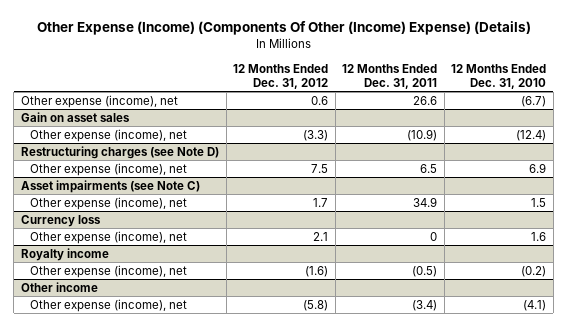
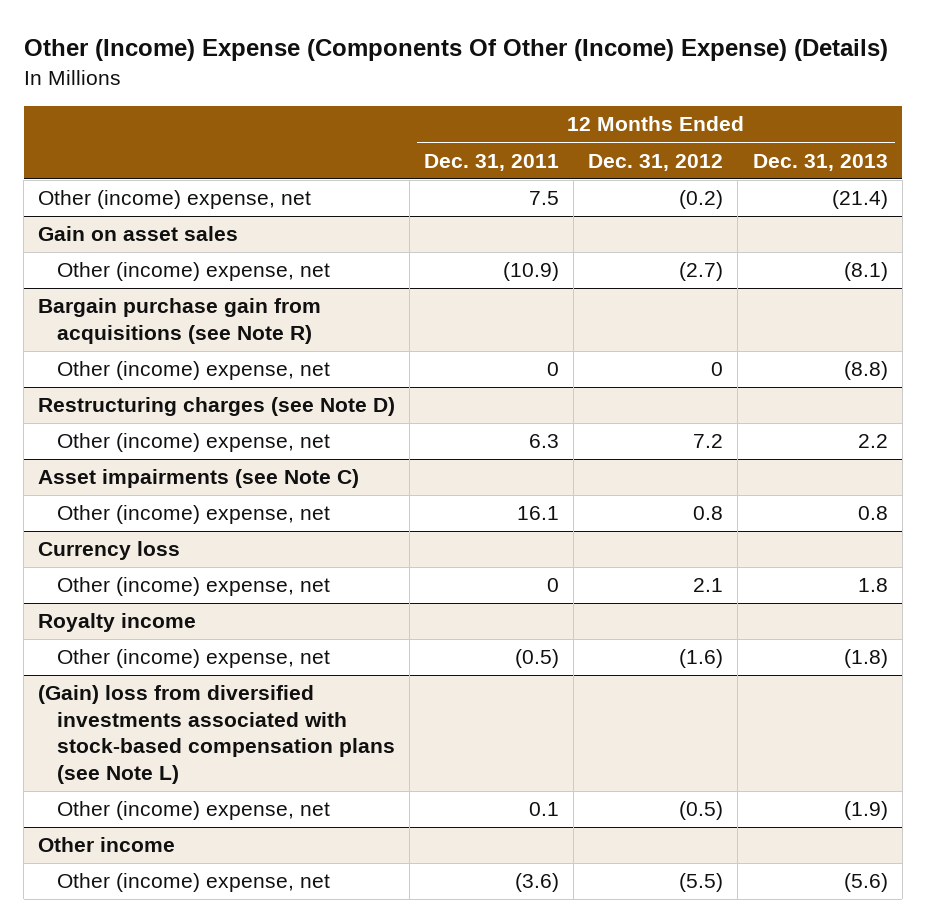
[36,21,531,36] Other Expense (Income) (Components Of Other (Income) Expense) (Details) -> [23,39,888,62] Other (Income) Expense (Components Of Other (Income) Expense) (Details)
[451,63,547,89] 12 Months Ended Dec. 31, 2010 -> none
none -> [752,153,888,171] Dec. 31, 2013
[21,94,179,108] Other expense (income), net -> [38,190,312,210] Other (income) expense, net
[311,95,329,105] 0.6 -> [679,190,724,210] (0.2)
[413,95,438,105] 26.6 -> [529,191,560,206] 7.5
[29,128,187,142] Other expense (income), net -> [57,262,331,282] Other (income) expense, net
[303,129,329,141] (3.3) -> [679,262,724,282] (2.7)
none -> [38,298,322,344] Bargain purchase gain from acquisitions (see Note R)
none -> [57,361,331,381] Other (income) expense, net
[29,162,187,176] Other expense (income), net -> [57,433,331,453] Other (income) expense, net
[311,163,329,173] 7.5 -> [693,434,724,449] 7.2
[420,163,438,173] 6.5 -> [529,434,560,449] 6.3
[29,196,187,210] Other expense (income), net -> [57,505,331,525] Other (income) expense, net
[313,197,329,207] 1.7 -> [693,506,724,521] 0.8
[413,196,438,207] 34.9 -> [517,506,560,521] 16.1
[29,230,187,244] Other expense (income), net -> [57,577,331,597] Other (income) expense, net
[29,264,187,278] Other expense (income), net -> [57,649,331,669] Other (income) expense, net
none -> [38,685,396,784] (Gain) loss from diversified investments associated with stock-based compensation plans (see Note L)
none -> [57,801,331,821] Other (income) expense, net
[29,298,187,312] Other expense (income), net -> [57,873,331,893] Other (income) expense, net
[303,299,329,311] (5.8) -> [679,873,724,893] (5.5)
[412,299,438,311] (3.4) -> [515,873,560,893] (3.6)

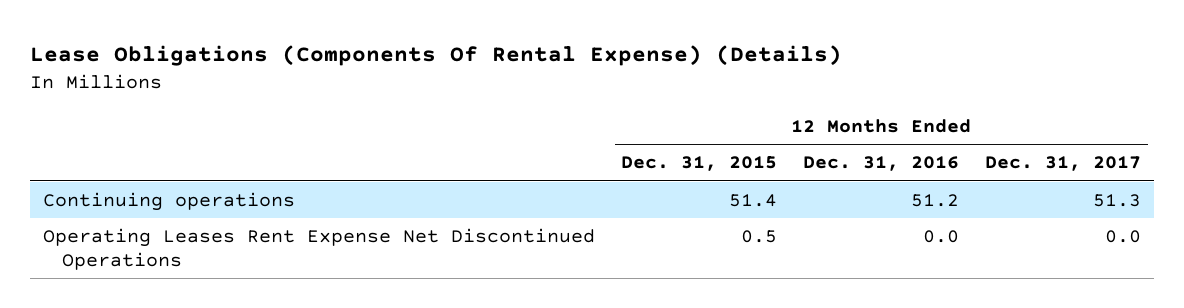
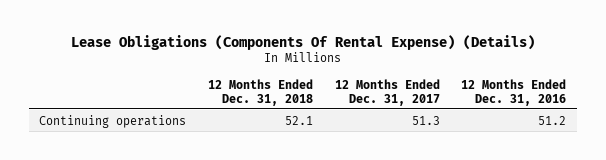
[621,156,778,172] Dec. 31, 2015 -> none
none -> [207,78,313,106] 12 Months Ended Dec. 31, 2018
[43,227,596,271] Operating Leases Rent Expense Net Discontinued Operations -> none

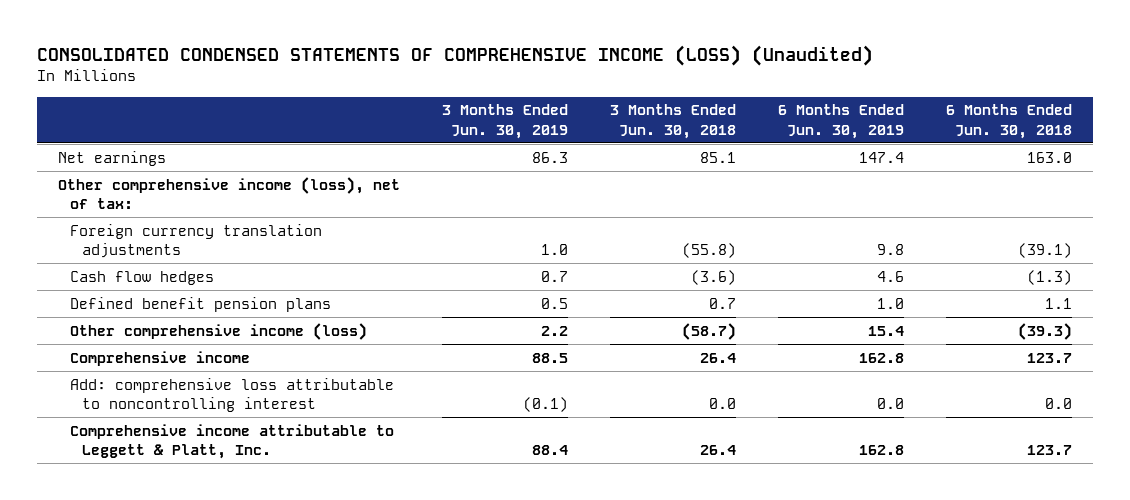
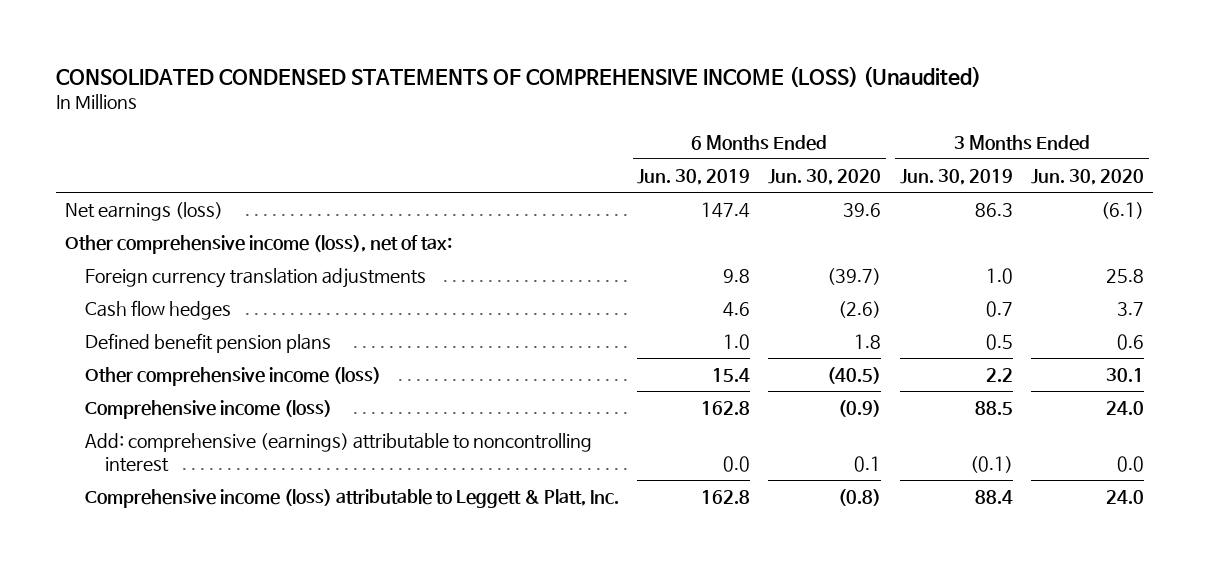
[610,104,737,139] 3 Months Ended Jun. 30, 2018 -> none
[945,104,1072,139] 6 Months Ended Jun. 30, 2018 -> none
none -> [768,169,882,186] Jun. 30, 2020
none -> [1031,169,1145,186] Jun. 30, 2020
[58,150,167,166] Net earnings -> [64,202,223,222] Net earnings (loss)
[69,350,250,366] Comprehensive income -> [84,400,332,420] Comprehensive income (loss)
[69,377,394,412] Add: comprehensive loss attributable to noncontrolling interest -> [84,433,592,473] Add: comprehensive (earnings) attributable to noncontrolling interest
[69,423,394,459] Comprehensive income attributable to Leggett & Platt, Inc. -> [84,489,619,509] Comprehensive income (loss) attributable to Leggett & Platt, Inc.

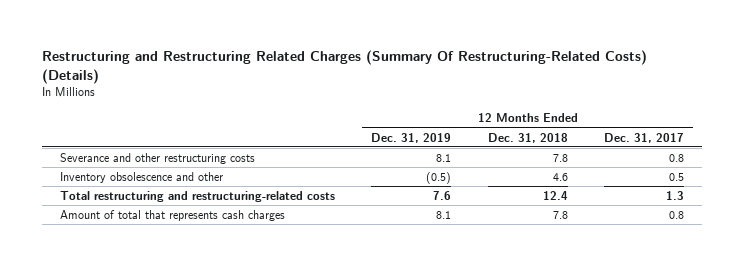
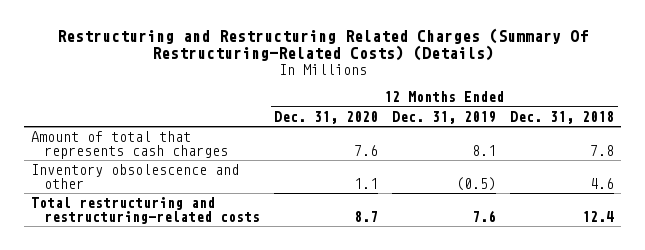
[604,132,685,143] Dec. 31, 2017 -> none
none -> [274,110,379,124] Dec. 31, 2020
[60,152,256,164] Severance and other restructuring costs -> none
[60,209,286,221] Amount of total that represents cash charges -> [30,131,229,159] Amount of total that represents cash charges

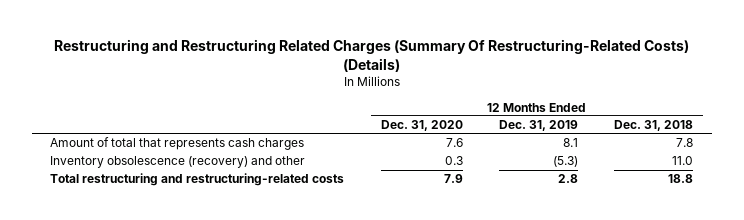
[30,164,239,189] Inventory obsolescence and other -> [50,156,306,169] Inventory obsolescence (recovery) and other
[354,177,379,189] 1.1 -> [444,156,463,166] 0.3
[456,176,497,191] (0.5) -> [553,156,579,168] (5.3)
[590,177,615,189] 4.6 -> [672,156,694,166] 11.0
[354,210,379,222] 8.7 -> [443,174,463,184] 7.9
[472,209,497,222] 7.6 -> [558,174,579,184] 2.8
[582,210,615,222] 12.4 -> [668,174,694,184] 18.8

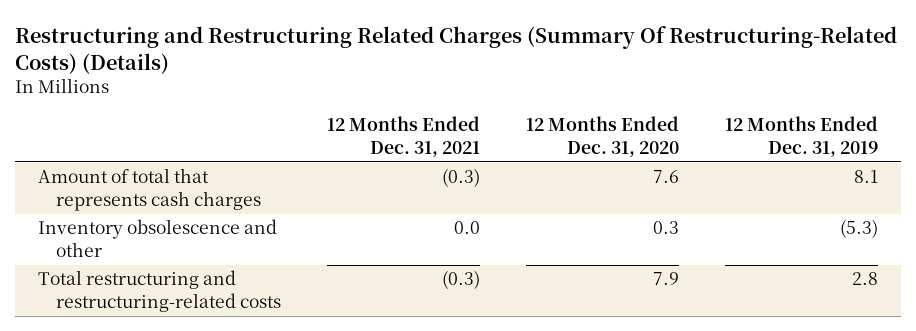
[614,120,694,132] Dec. 31, 2018 -> none
none -> [326,116,480,158] 12 Months Ended Dec. 31, 2021
[50,156,306,169] Inventory obsolescence (recovery) and other -> [38,219,278,258] Inventory obsolescence and other

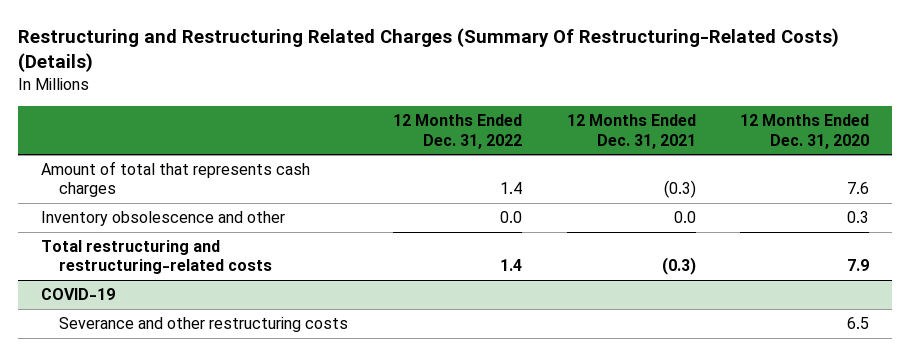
[724,116,878,158] 12 Months Ended Dec. 31, 2019 -> none
none -> [392,114,522,149] 12 Months Ended Dec. 31, 2022
none -> [40,288,115,301] COVID-19
none -> [59,317,349,333] Severance and other restructuring costs

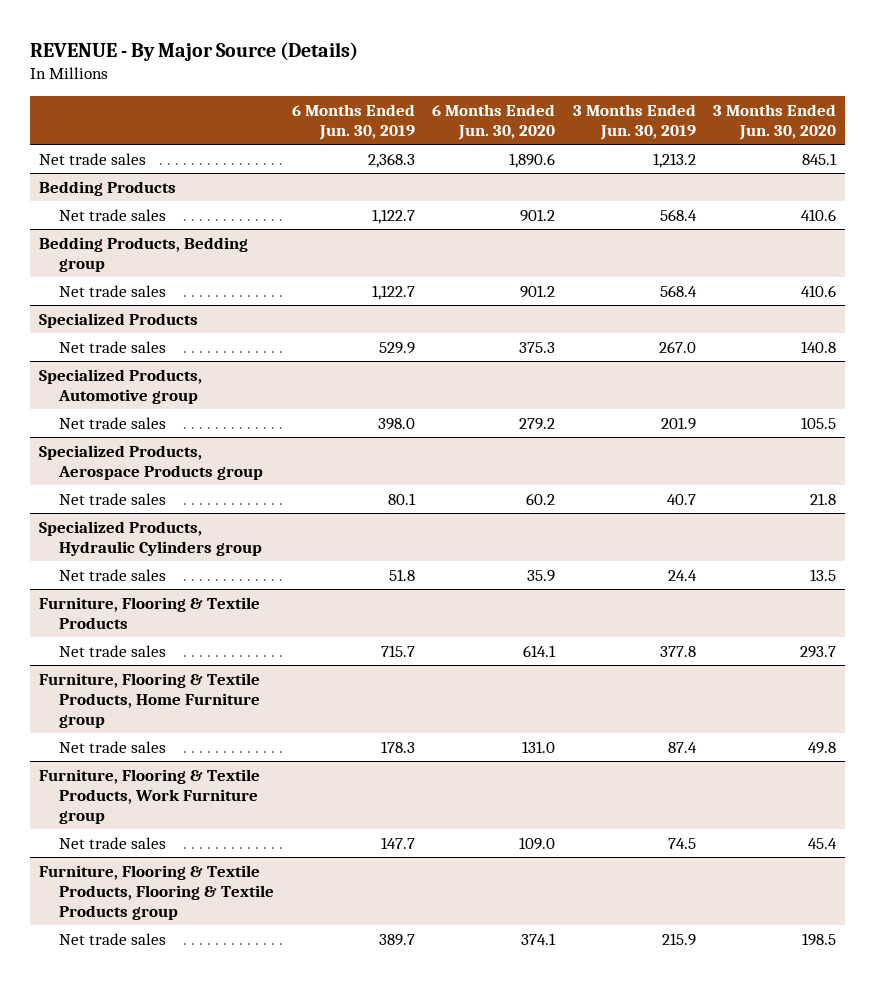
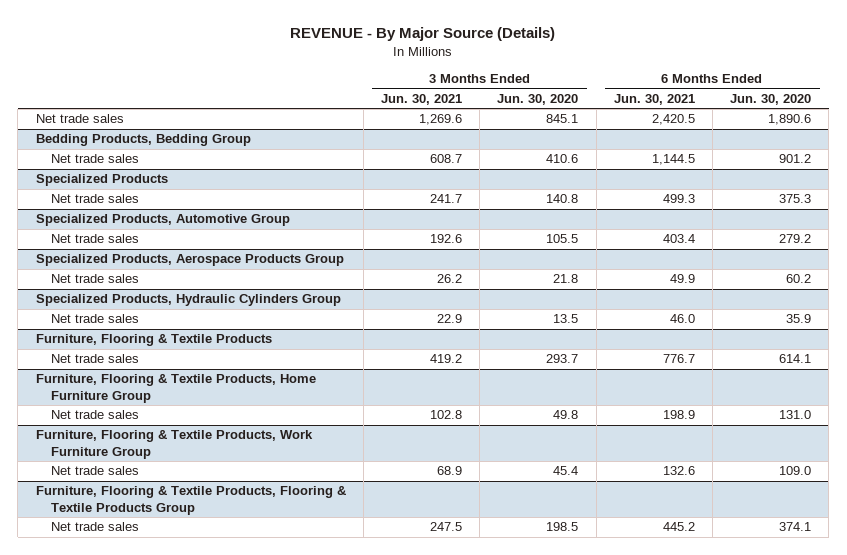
[291,104,415,140] 6 Months Ended Jun. 30, 2019 -> none
[572,104,696,140] 3 Months Ended Jun. 30, 2019 -> none
none -> [381,93,463,105] Jun. 30, 2021
none -> [613,93,695,105] Jun. 30, 2021
[38,180,176,196] Bedding Products -> none
[59,208,167,221] Net trade sales -> none
[38,236,248,272] Bedding Products, Bedding group -> [35,134,251,147] Bedding Products, Bedding Group
[38,368,202,404] Specialized Products, Automotive group -> [35,214,290,227] Specialized Products, Automotive Group
[38,444,264,480] Specialized Products, Aerospace Products group -> [35,254,344,267] Specialized Products, Aerospace Products Group
[38,520,263,556] Specialized Products, Hydraulic Cylinders group -> [35,294,341,307] Specialized Products, Hydraulic Cylinders Group
[38,672,261,728] Furniture, Flooring & Textile Products, Home Furniture group -> [35,374,316,403] Furniture, Flooring & Textile Products, Home Furniture Group
[38,768,260,824] Furniture, Flooring & Textile Products, Work Furniture group -> [35,430,313,459] Furniture, Flooring & Textile Products, Work Furniture Group
[38,864,275,920] Furniture, Flooring & Textile Products, Flooring & Textile Products group -> [35,486,346,515] Furniture, Flooring & Textile Products, Flooring & Textile Products Group

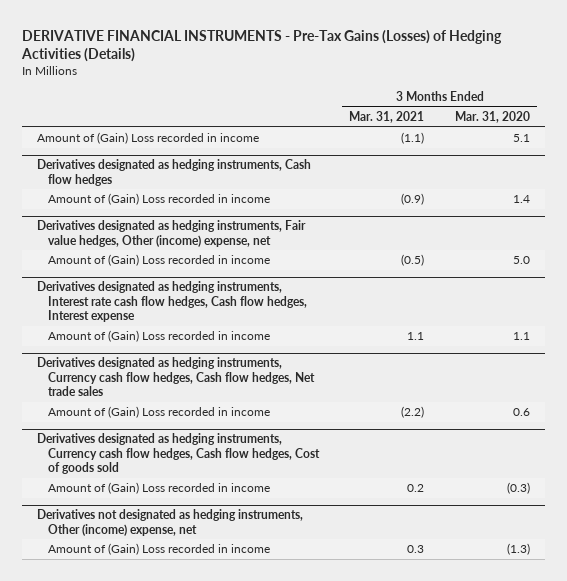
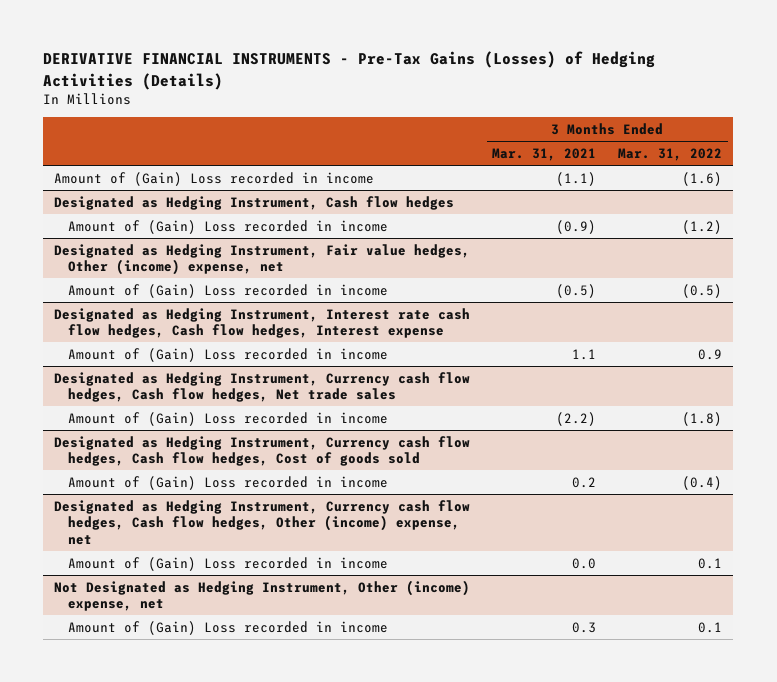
[454,111,530,124] Mar. 31, 2020 -> none
none -> [618,148,723,162] Mar. 31, 2022
[37,159,312,186] Derivatives designated as hedging instruments, Cash flow hedges -> [54,195,455,210] Designated as Hedging Instrument, Cash flow hedges
[37,220,307,247] Derivatives designated as hedging instruments, Fair value hedges, Other (income) expense, net -> [54,243,471,276] Designated as Hedging Instrument, Fair value hedges, Other (income) expense, net
[37,281,308,323] Derivatives designated as hedging instruments, Interest rate cash flow hedges, Cash flow hedges, Interest expense -> [54,307,471,339] Designated as Hedging Instrument, Interest rate cash flow hedges, Cash flow hedges, Interest expense
[37,357,316,397] Derivatives designated as hedging instruments, Currency cash flow hedges, Cash flow hedges, Net trade sales -> [54,371,471,403] Designated as Hedging Instrument, Currency cash flow hedges, Cash flow hedges, Net trade sales
[37,433,321,475] Derivatives designated as hedging instruments, Currency cash flow hedges, Cash flow hedges, Cost of goods sold -> [54,435,471,467] Designated as Hedging Instrument, Currency cash flow hedges, Cash flow hedges, Cost of goods sold
none -> [54,499,471,545] Designated as Hedging Instrument, Currency cash flow hedges, Cash flow hedges, Other (income) expense, net
none -> [67,556,388,571] Amount of (Gain) Loss recorded in income
[37,509,304,536] Derivatives not designated as hedging instruments, Other (income) expense, net -> [54,579,471,612] Not Designated as Hedging Instrument, Other (income) expense, net

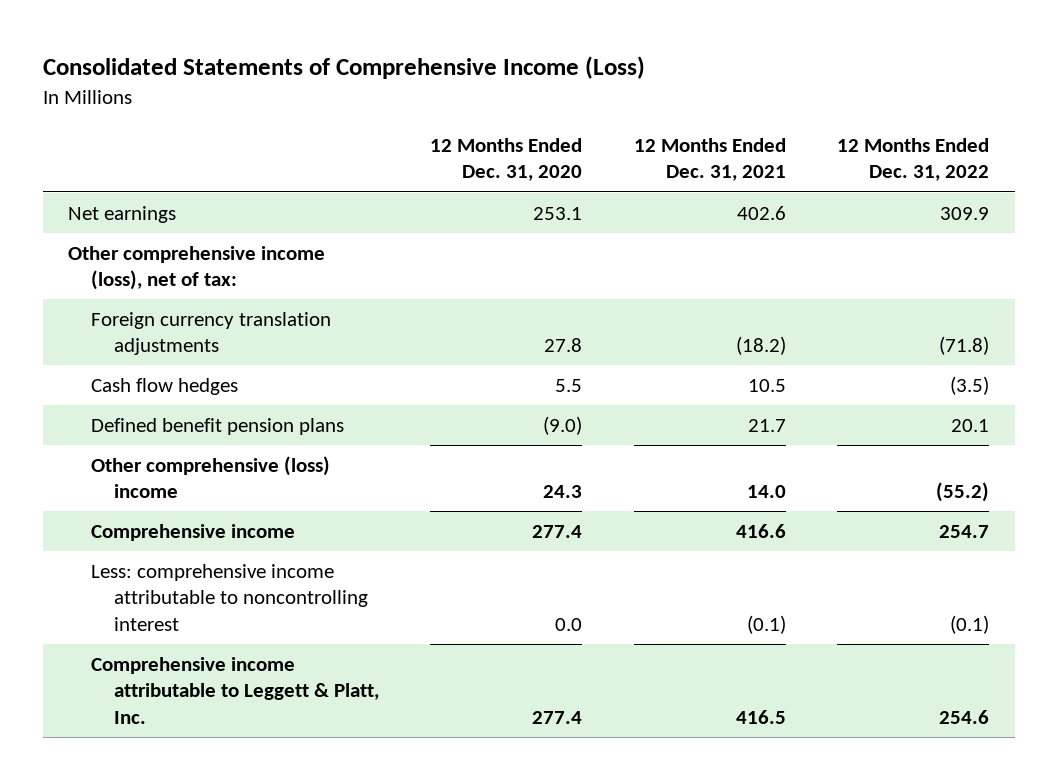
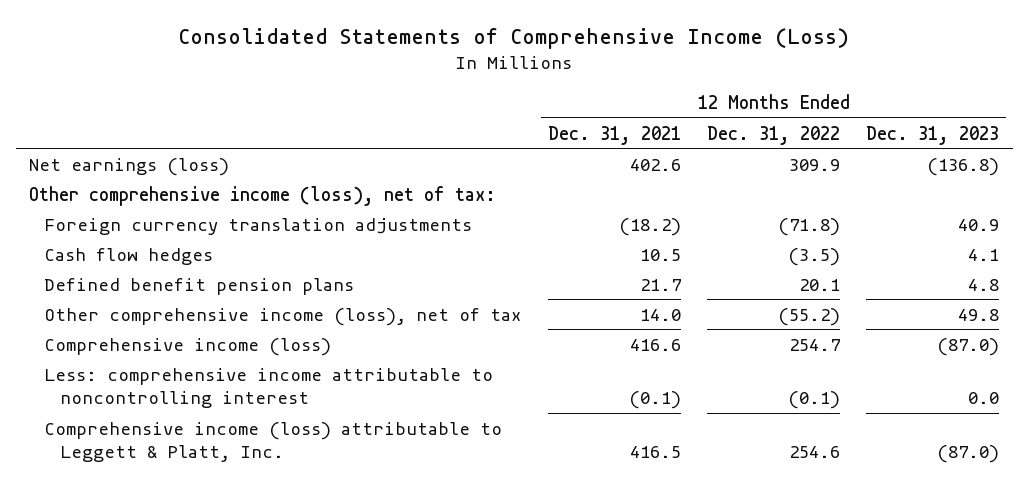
[430,138,583,182] 12 Months Ended Dec. 31, 2020 -> none
none -> [866,125,1000,145] Dec. 31, 2023
[68,205,177,223] Net earnings -> [28,157,229,176] Net earnings (loss)
[90,455,330,499] Other comprehensive (loss) income -> [44,307,522,326] Other comprehensive income (loss), net of tax
[90,523,295,541] Comprehensive income -> [44,337,332,356] Comprehensive income (loss)
[90,656,379,724] Comprehensive income attributable to Leggett & Platt, Inc. -> [44,421,503,462] Comprehensive income (loss) attributable to Leggett & Platt, Inc.

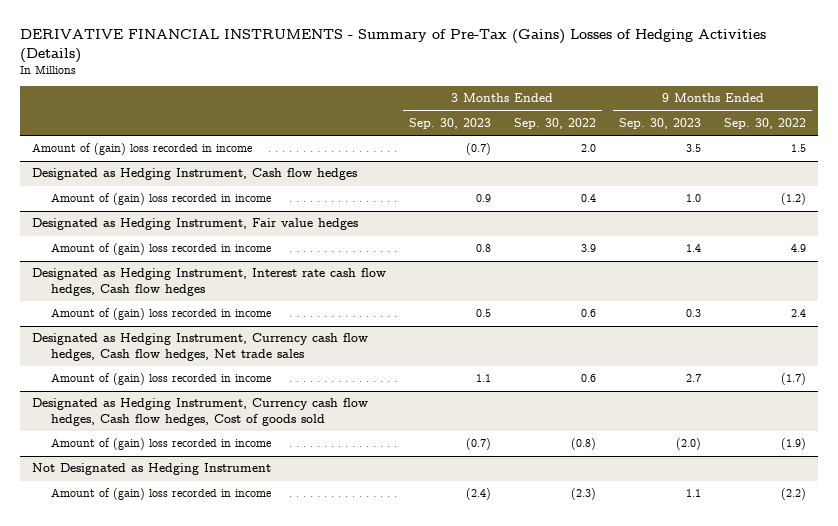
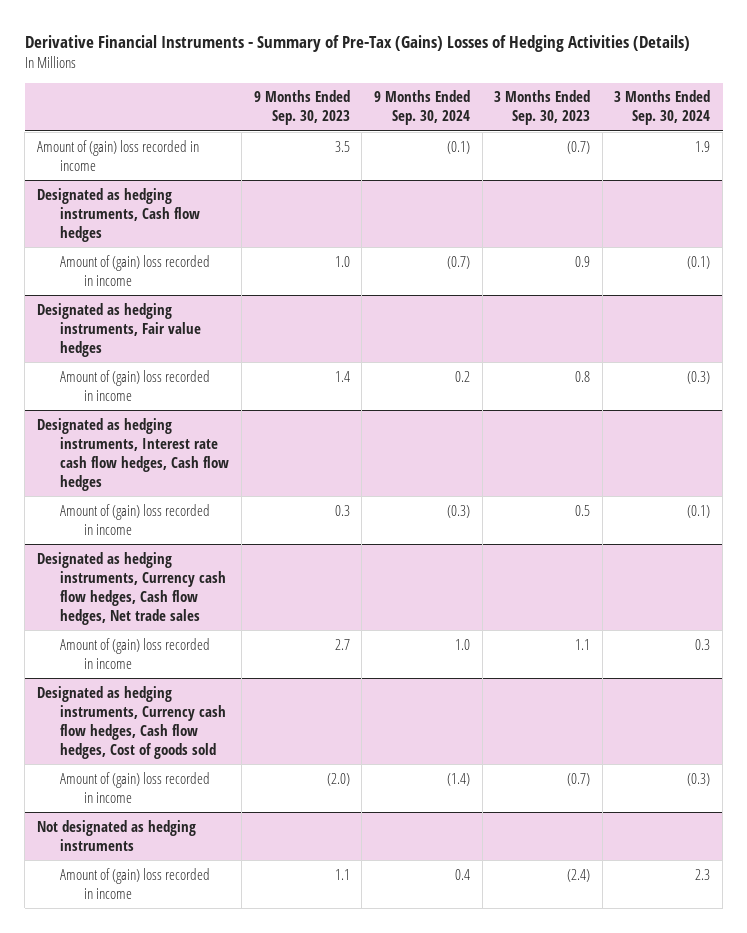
[20,28,767,63] DERIVATIVE FINANCIAL INSTRUMENTS - Summary of Pre-Tax (Gains) Losses of Hedging Activities (Details) -> [24,34,690,52] Derivative Financial Instruments - Summary of Pre-Tax (Gains) Losses of Hedging Activities (Details)
[513,118,596,130] Sep. 30, 2022 -> none
[724,118,807,130] Sep. 30, 2022 -> none
none -> [373,90,470,126] 9 Months Ended Sep. 30, 2024
none -> [614,90,711,126] 3 Months Ended Sep. 30, 2024
[31,168,357,181] Designated as Hedging Instrument, Cash flow hedges -> [36,187,201,242] Designated as hedging instruments, Cash flow hedges
[31,218,358,231] Designated as Hedging Instrument, Fair value hedges -> [36,302,202,357] Designated as hedging instruments, Fair value hedges
[31,268,386,296] Designated as Hedging Instrument, Interest rate cash flow hedges, Cash flow hedges -> [36,417,230,491] Designated as hedging instruments, Interest rate cash flow hedges, Cash flow hedges
[31,333,368,361] Designated as Hedging Instrument, Currency cash flow hedges, Cash flow hedges, Net trade sales -> [36,551,227,625] Designated as hedging instruments, Currency cash flow hedges, Cash flow hedges, Net trade sales
[31,398,368,426] Designated as Hedging Instrument, Currency cash flow hedges, Cash flow hedges, Cost of goods sold -> [36,685,227,759] Designated as hedging instruments, Currency cash flow hedges, Cash flow hedges, Cost of goods sold
[31,463,271,476] Not Designated as Hedging Instrument -> [36,819,196,851] Not designated as hedging instruments

